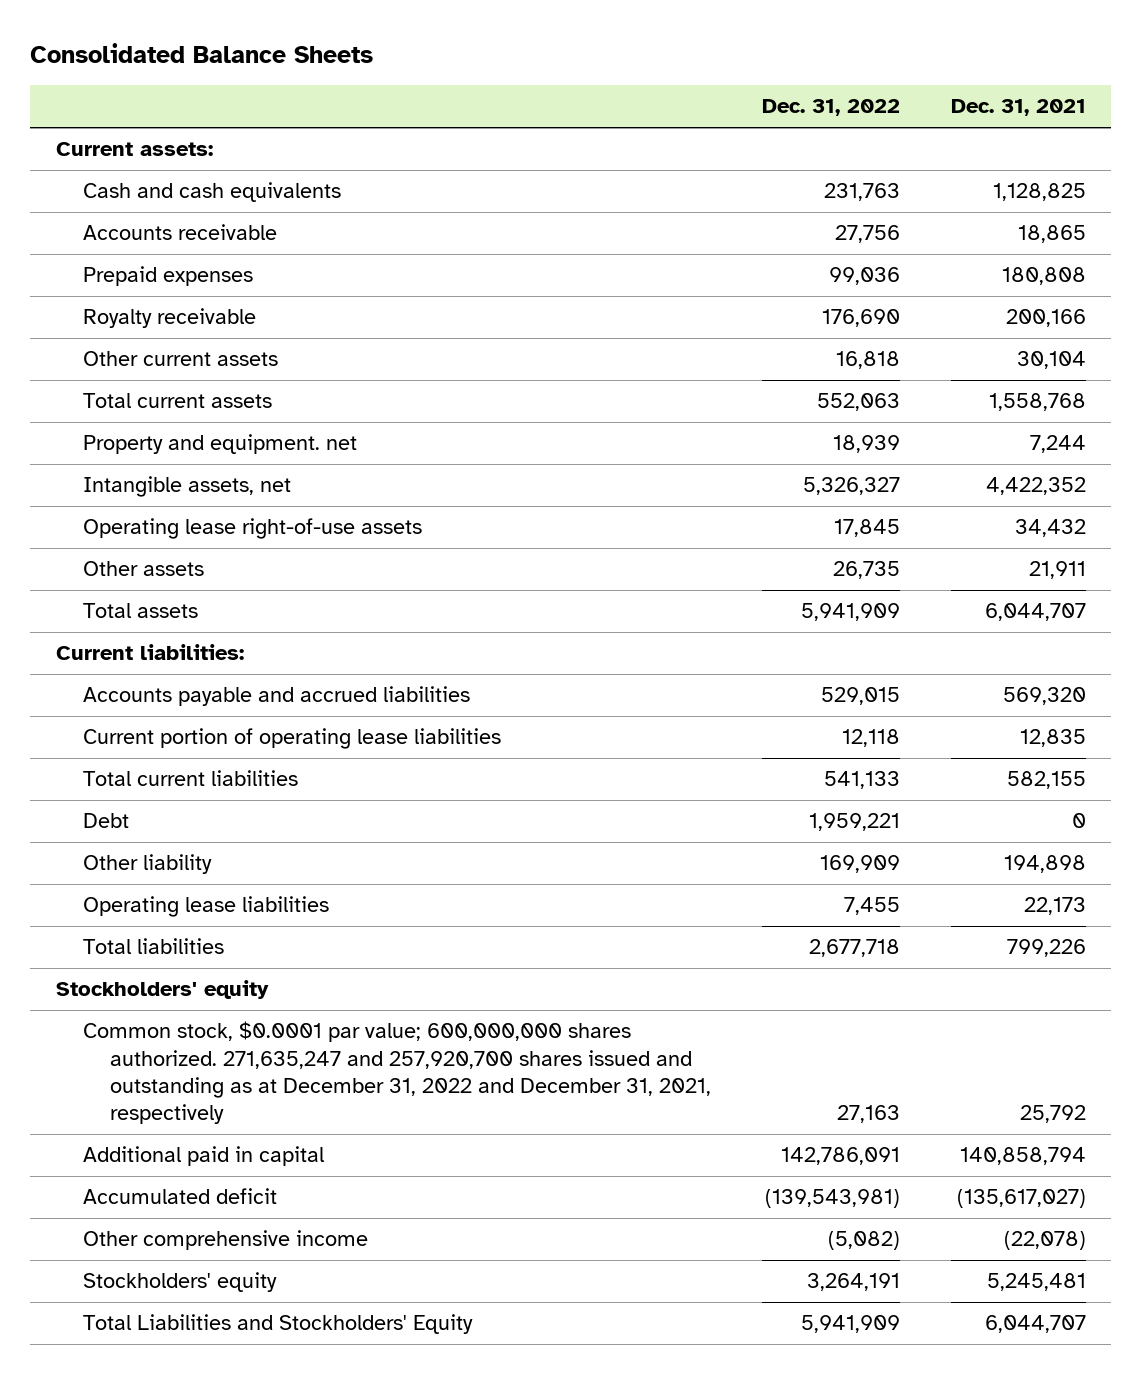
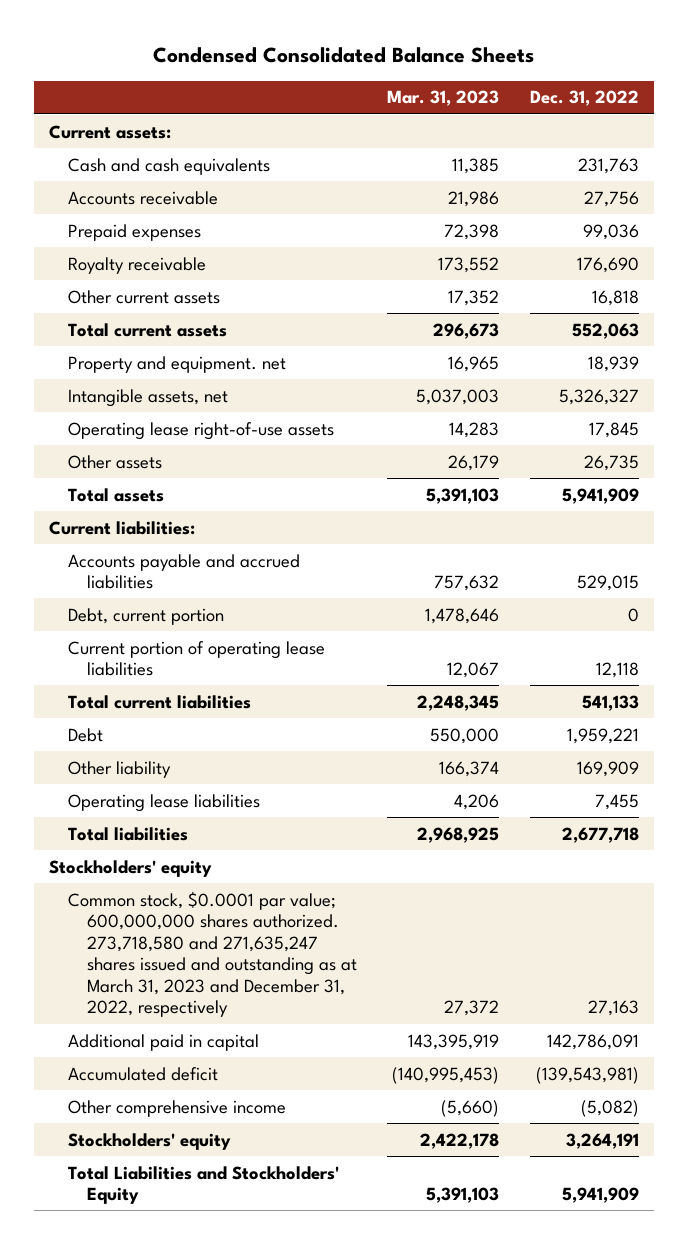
[30,43,374,64] Consolidated Balance Sheets -> [152,47,534,64] Condensed Consolidated Balance Sheets
[950,99,1086,117] Dec. 31, 2021 -> none
none -> [387,90,500,107] Mar. 31, 2023
none -> [67,607,224,625] Debt, current portion
[83,1021,712,1125] Common stock, $0.0001 par value; 600,000,000 shares authorized. 271,635,247 and 257,920,700 shares issued and outstanding as at December 31, 2022 and December 31, 2021, respectively -> [67,890,357,1018] Common stock, $0.0001 par value; 600,000,000 shares authorized. 273,718,580 and 271,635,247 shares issued and outstanding as at March 31, 2023 and December 31, 2022, respectively

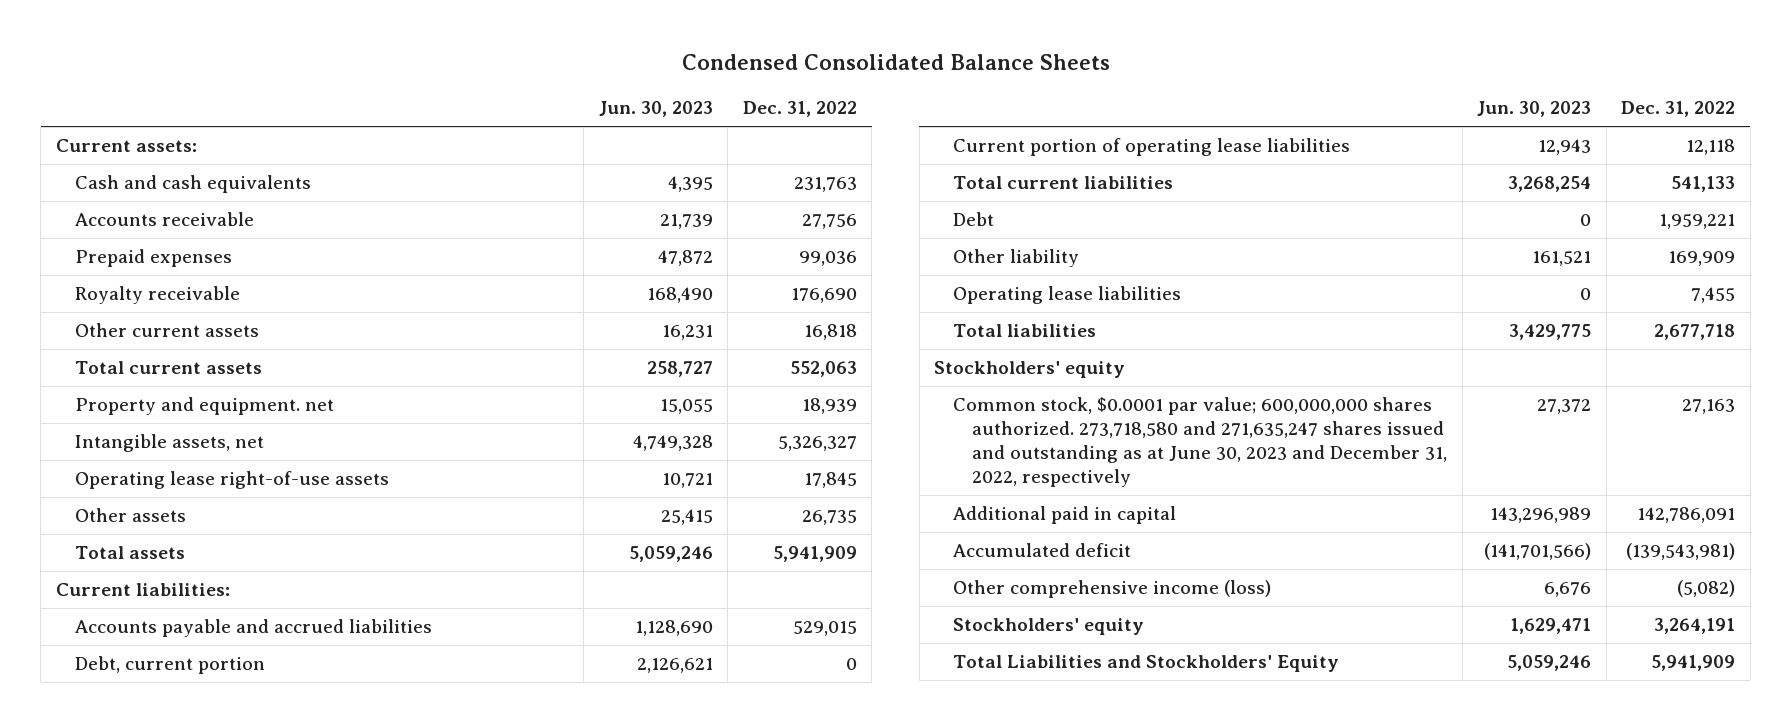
[387,90,500,107] Mar. 31, 2023 -> none
none -> [598,101,713,118] Jun. 30, 2023
[67,890,357,1018] Common stock, $0.0001 par value; 600,000,000 shares authorized. 273,718,580 and 271,635,247 shares issued and outstanding as at March 31, 2023 and December 31, 2022, respectively -> [953,397,1448,487] Common stock, $0.0001 par value; 600,000,000 shares authorized. 273,718,580 and 271,635,247 shares issued and outstanding as at June 30, 2023 and December 31, 2022, respectively
[67,1099,286,1117] Other comprehensive income -> [953,580,1272,599] Other comprehensive income (loss)

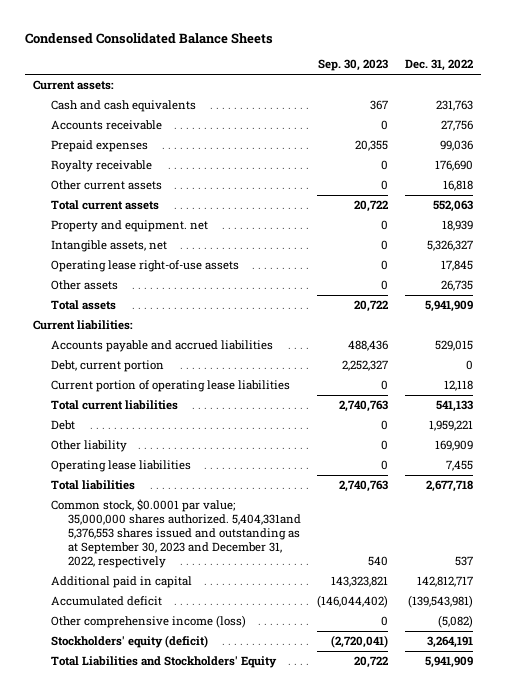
[598,101,713,118] Jun. 30, 2023 -> none
none -> [318,59,389,72] Sep. 30, 2023
[934,361,1126,379] Stockholders' equity -> none
[953,397,1448,487] Common stock, $0.0001 par value; 600,000,000 shares authorized. 273,718,580 and 271,635,247 shares issued and outstanding as at June 30, 2023 and December 31, 2022, respectively -> [50,499,302,568] Common stock, $0.0001 par value; 35,000,000 shares authorized. 5,404,331and 5,376,553 shares issued and outstanding as at September 30, 2023 and December 31, 2022, respectively
[1682,399,1736,415] 27,163 -> [454,555,473,566] 537
[1637,507,1736,524] 142,786,091 -> [416,576,473,588] 142,812,717
[953,618,1145,636] Stockholders' equity -> [50,635,208,649] Stockholders' equity (deficit)

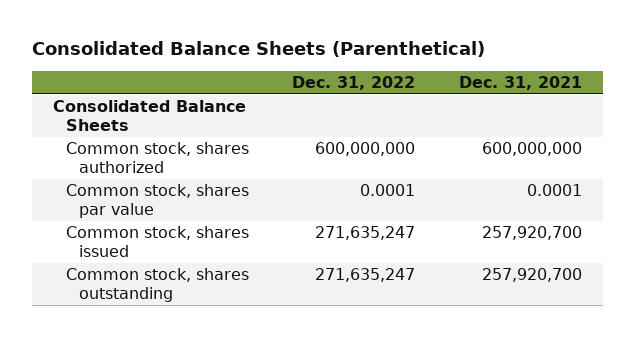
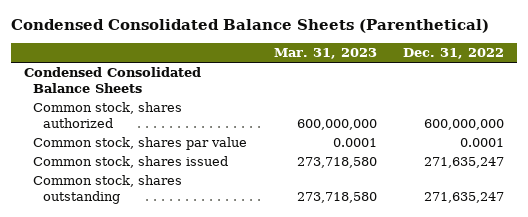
[31,41,485,58] Consolidated Balance Sheets (Parenthetical) -> [10,19,489,34] Condensed Consolidated Balance Sheets (Parenthetical)
[458,75,582,90] Dec. 31, 2021 -> none
none -> [273,48,377,60] Mar. 31, 2023
[53,100,247,131] Consolidated Balance Sheets -> [23,67,201,94] Condensed Consolidated Balance Sheets

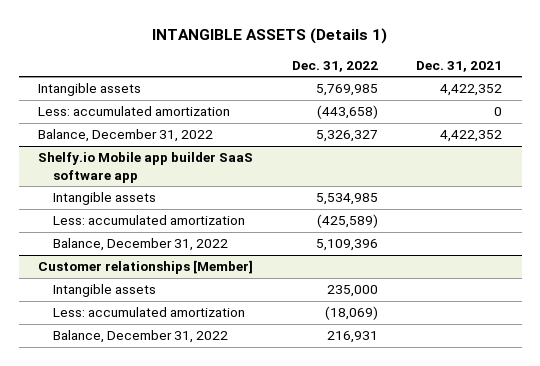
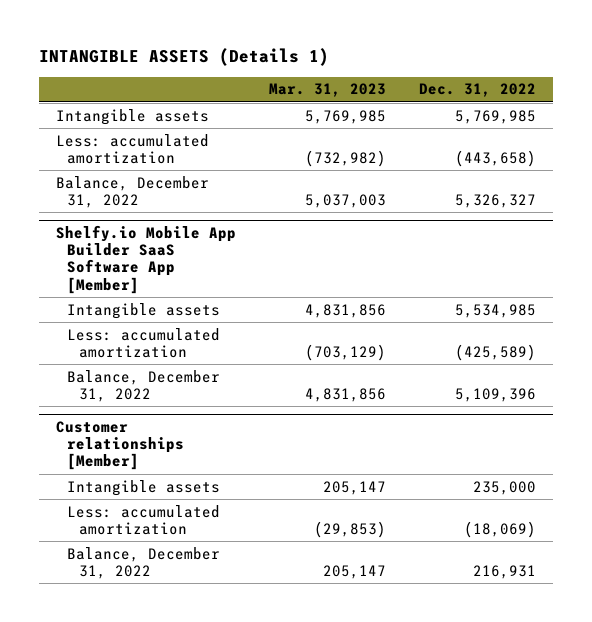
[416,60,503,72] Dec. 31, 2021 -> none
none -> [268,83,386,98] Mar. 31, 2023
[37,152,253,183] Shelfy.io Mobile app builder SaaS software app -> [55,225,236,294] Shelfy.io Mobile App Builder SaaS Software App [Member]

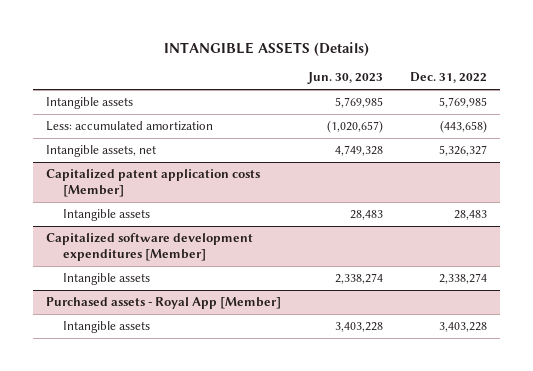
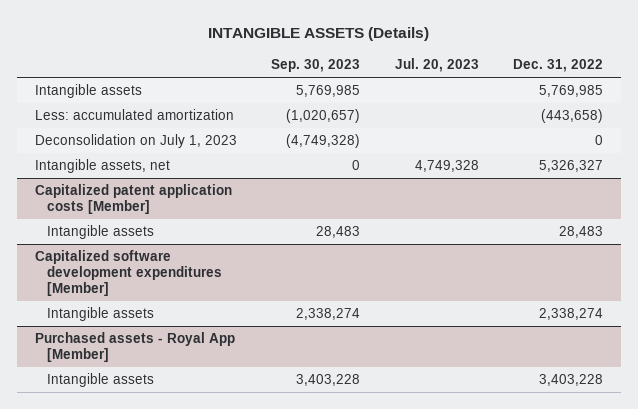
[307,72,384,85] Jun. 30, 2023 -> none
none -> [271,59,361,73] Sep. 30, 2023
none -> [394,58,479,73] Jul. 20, 2023
none -> [34,134,237,149] Deconsolidation on July 1, 2023

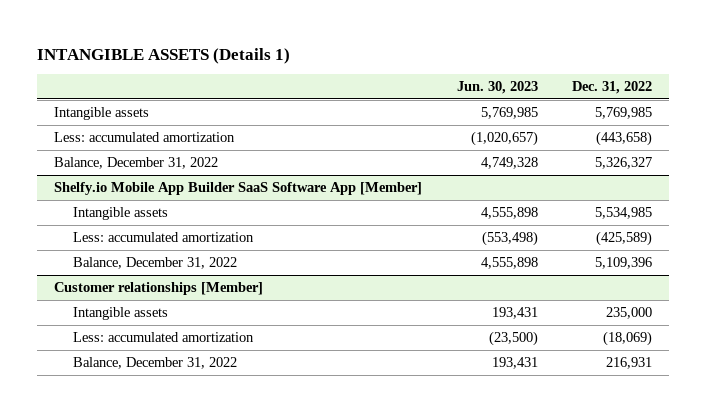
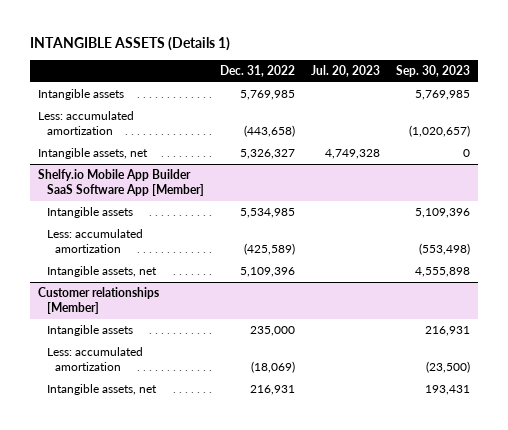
[456,81,538,95] Jun. 30, 2023 -> none
none -> [310,65,380,78] Jul. 20, 2023
none -> [395,65,470,78] Sep. 30, 2023
[54,157,219,170] Balance, December 31, 2022 -> [38,148,149,160] Intangible assets, net
[73,257,238,270] Balance, December 31, 2022 -> [46,266,157,278] Intangible assets, net
[73,357,238,370] Balance, December 31, 2022 -> [46,384,157,396] Intangible assets, net

